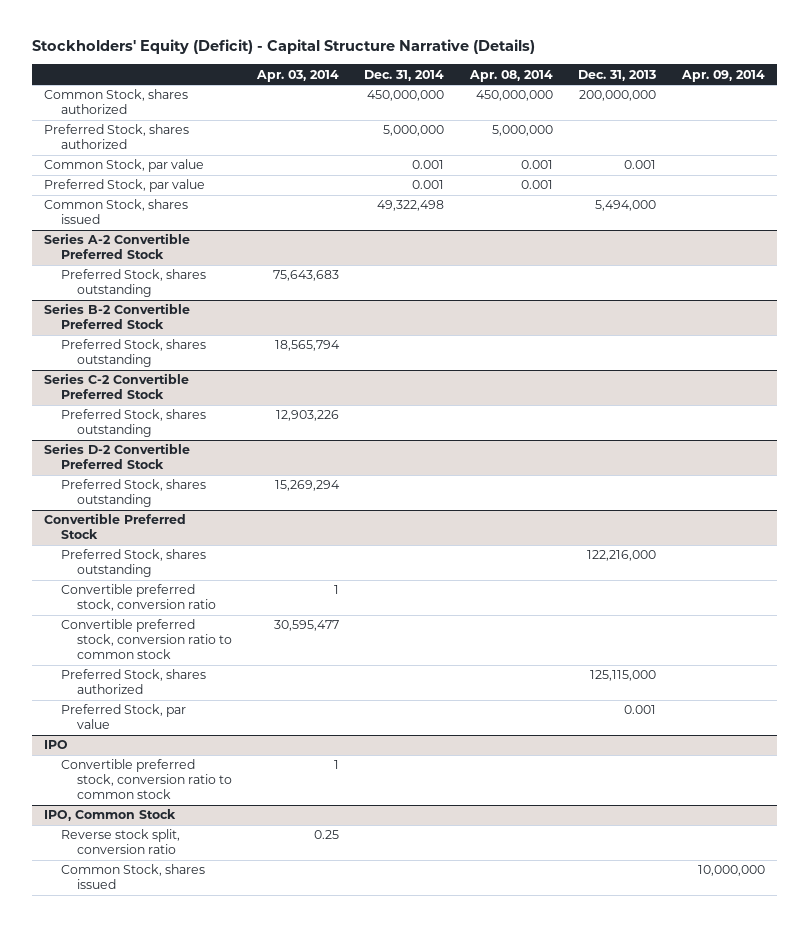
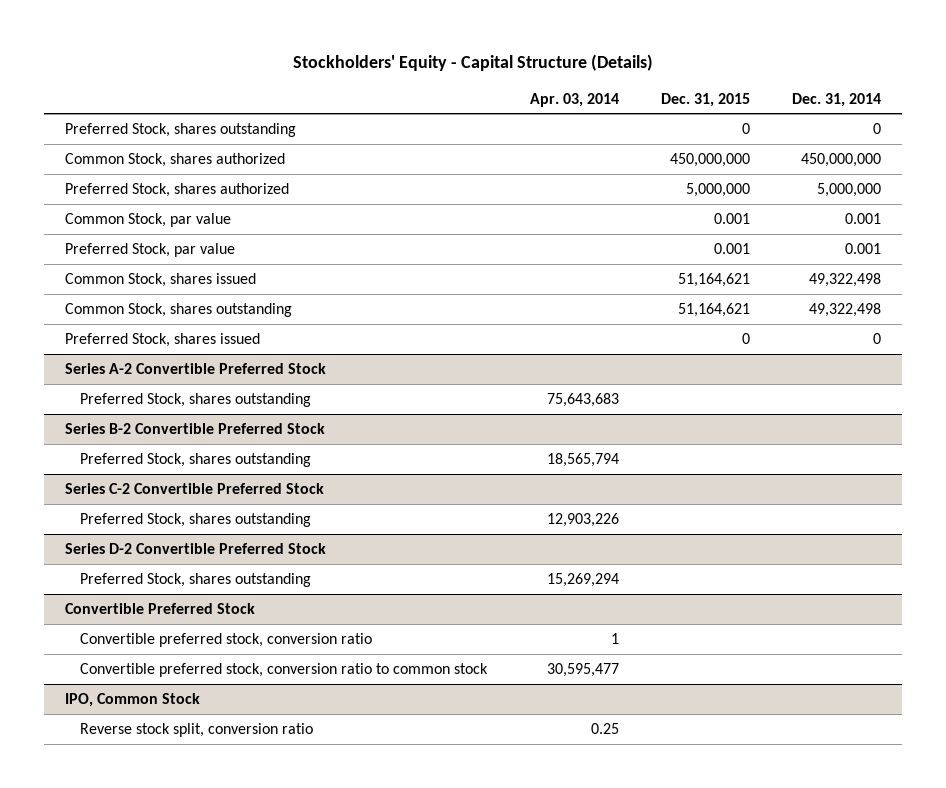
[31,39,535,55] Stockholders' Equity (Deficit) - Capital Structure Narrative (Details) -> [293,54,654,72] Stockholders' Equity - Capital Structure (Details)
[468,69,553,82] Apr. 08, 2014 -> none
[578,69,657,81] Dec. 31, 2013 -> none
[680,69,765,82] Apr. 09, 2014 -> none
none -> [660,92,750,107] Dec. 31, 2015
none -> [65,122,297,137] Preferred Stock, shares outstanding
none -> [65,302,293,317] Common Stock, shares outstanding
none -> [65,332,261,347] Preferred Stock, shares issued
[60,549,206,578] Preferred Stock, shares outstanding -> none
[60,669,206,695] Preferred Stock, shares authorized -> none
[60,704,186,730] Preferred Stock, par value -> none
[44,740,69,750] IPO -> none
[60,759,232,800] Convertible preferred stock, conversion ratio to common stock -> none
[60,864,205,890] Common Stock, shares issued -> none

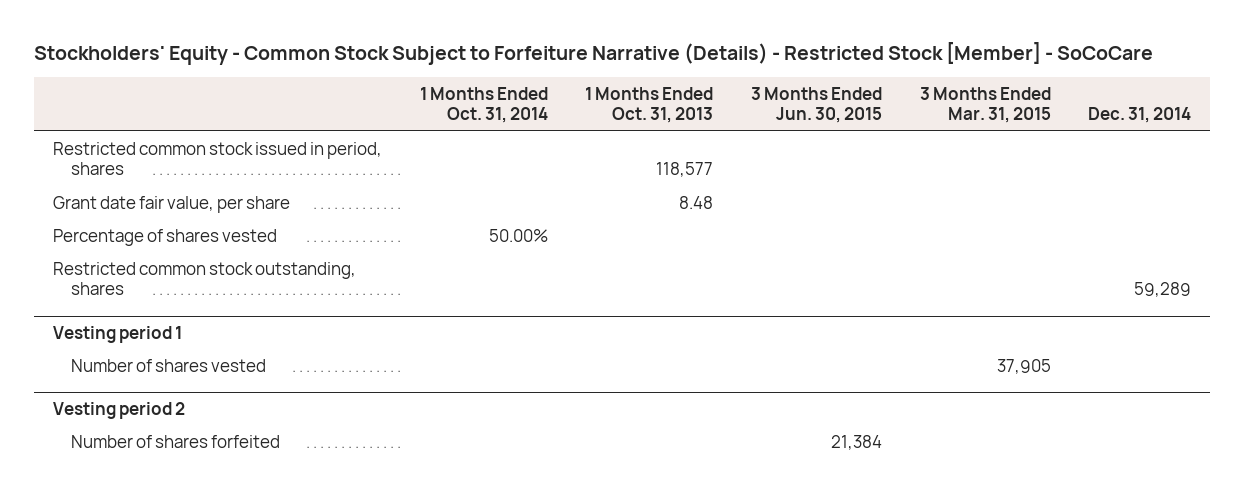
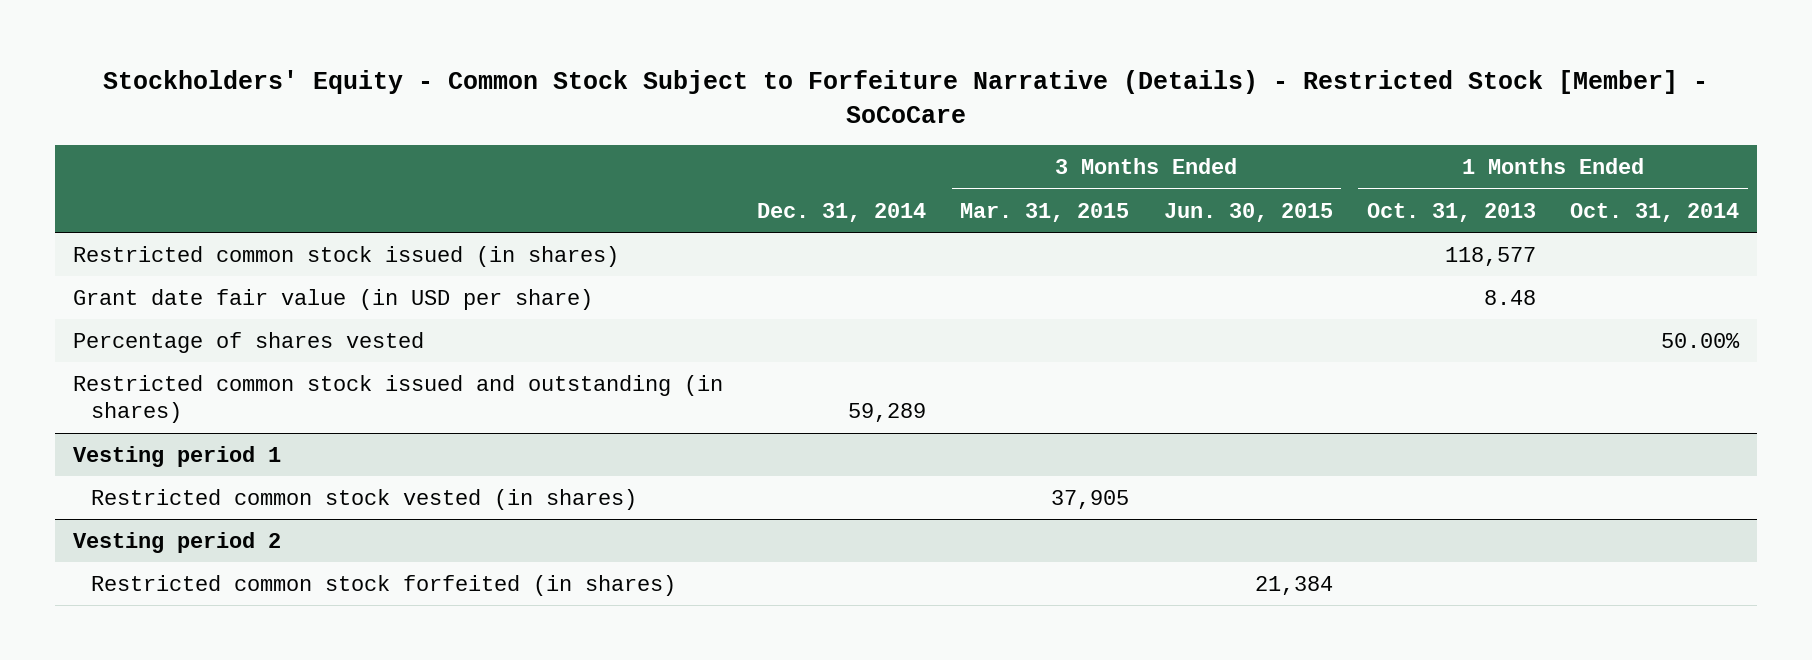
[52,141,382,176] Restricted common stock issued in period, shares -> [72,245,619,267] Restricted common stock issued (in shares)
[52,195,290,213] Grant date fair value, per share -> [72,288,593,310] Grant date fair value (in USD per share)
[52,261,356,296] Restricted common stock outstanding, shares -> [72,374,723,424] Restricted common stock issued and outstanding (in shares)
[70,358,266,372] Number of shares vested -> [90,488,637,510] Restricted common stock vested (in shares)
[70,434,280,448] Number of shares forfeited -> [90,574,676,596] Restricted common stock forfeited (in shares)

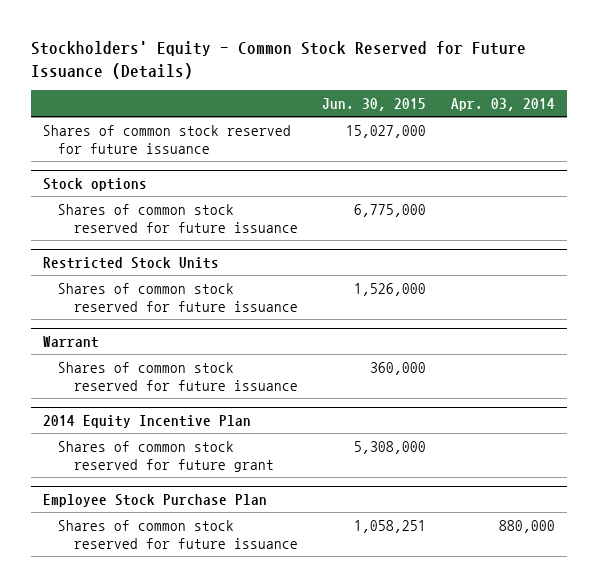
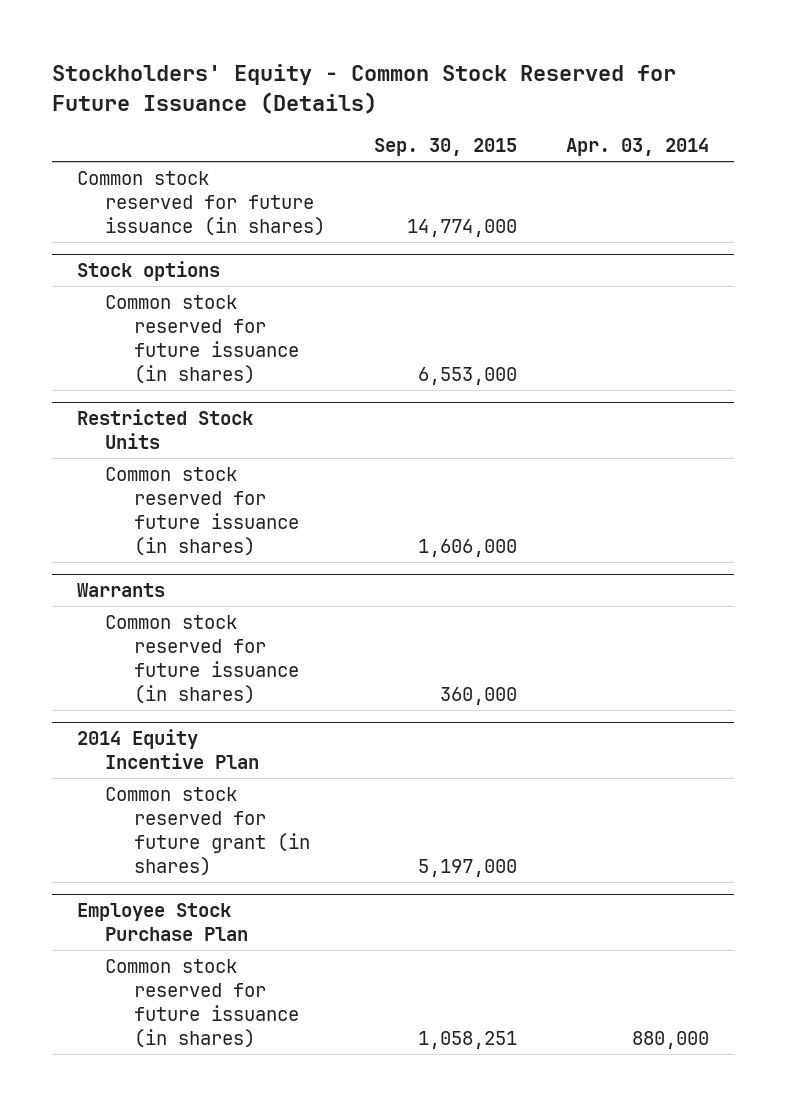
[322,97,427,111] Jun. 30, 2015 -> none
none -> [374,138,518,157] Sep. 30, 2015
[42,124,291,155] Shares of common stock reserved for future issuance -> [76,170,326,237] Common stock reserved for future issuance (in shares)
[58,203,298,234] Shares of common stock reserved for future issuance -> [105,294,299,385] Common stock reserved for future issuance (in shares)
[58,282,298,313] Shares of common stock reserved for future issuance -> [105,466,299,557] Common stock reserved for future issuance (in shares)
[42,335,99,348] Warrant -> [76,582,165,597] Warrants
[58,361,298,392] Shares of common stock reserved for future issuance -> [105,614,299,705] Common stock reserved for future issuance (in shares)
[58,440,274,473] Shares of common stock reserved for future grant -> [105,786,310,877] Common stock reserved for future grant (in shares)
[58,519,298,550] Shares of common stock reserved for future issuance -> [105,958,299,1049] Common stock reserved for future issuance (in shares)

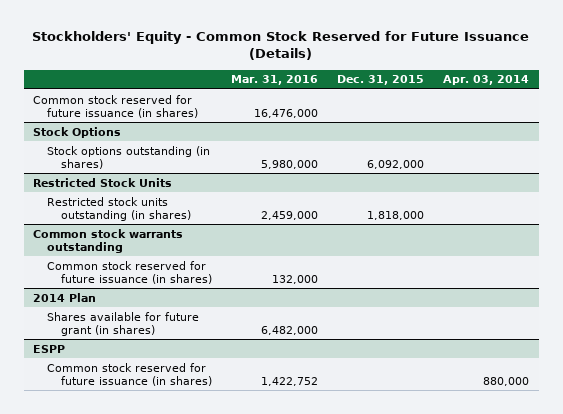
[374,138,518,157] Sep. 30, 2015 -> none
none -> [230,75,318,86] Mar. 31, 2016
none -> [337,75,425,86] Dec. 31, 2015
[105,294,299,385] Common stock reserved for future issuance (in shares) -> none
[76,260,220,281] Stock options -> [33,126,122,138] Stock Options
none -> [47,145,211,169] Stock options outstanding (in shares)
[105,466,299,557] Common stock reserved for future issuance (in shares) -> none
none -> [47,196,191,221] Restricted stock units outstanding (in shares)
[76,582,165,597] Warrants -> [33,228,184,253] Common stock warrants outstanding
[76,728,260,770] 2014 Equity Incentive Plan -> [33,292,97,302] 2014 Plan
[105,786,310,877] Common stock reserved for future grant (in shares) -> [47,311,200,336] Shares available for future grant (in shares)
[76,902,249,942] Employee Stock Purchase Plan -> [33,344,66,353] ESPP

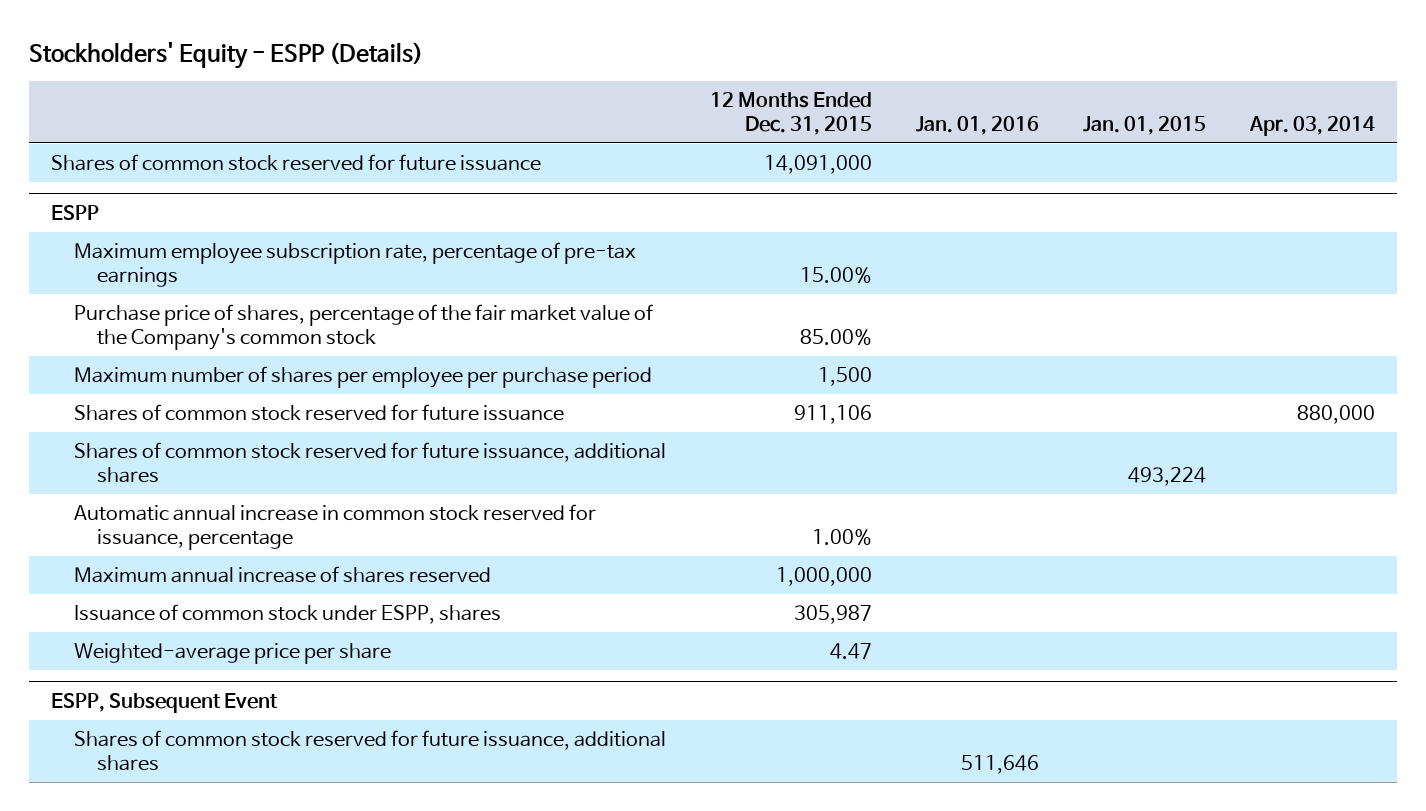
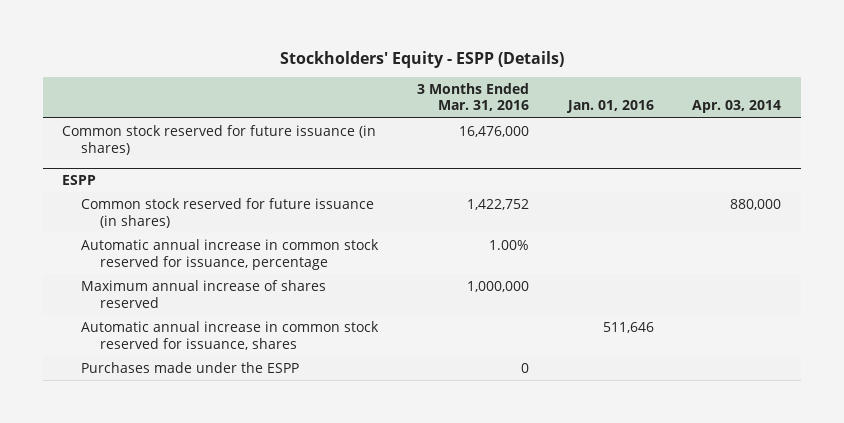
[710,92,873,135] 12 Months Ended Dec. 31, 2015 -> none
[1082,115,1206,135] Jan. 01, 2015 -> none
none -> [416,82,529,112] 3 Months Ended Mar. 31, 2016
[51,154,542,172] Shares of common stock reserved for future issuance -> [62,124,377,155] Common stock reserved for future issuance (in shares)
[74,242,637,287] Maximum employee subscription rate, percentage of pre-tax earnings -> none
[74,304,654,350] Purchase price of shares, percentage of the fair market value of the Company's common stock -> none
[74,366,653,389] Maximum number of shares per employee per purchase period -> none
[74,442,667,483] Shares of common stock reserved for future issuance, additional shares -> none
[74,404,565,422] Shares of common stock reserved for future issuance -> [81,197,375,228] Common stock reserved for future issuance (in shares)
[74,643,392,665] Weighted-average price per share -> none
[51,693,279,714] ESPP, Subsequent Event -> none
[74,730,667,771] Shares of common stock reserved for future issuance, additional shares -> none
none -> [81,320,380,350] Automatic annual increase in common stock reserved for issuance, shares
[74,604,502,625] Issuance of common stock under ESPP, shares -> [81,361,300,373] Purchases made under the ESPP

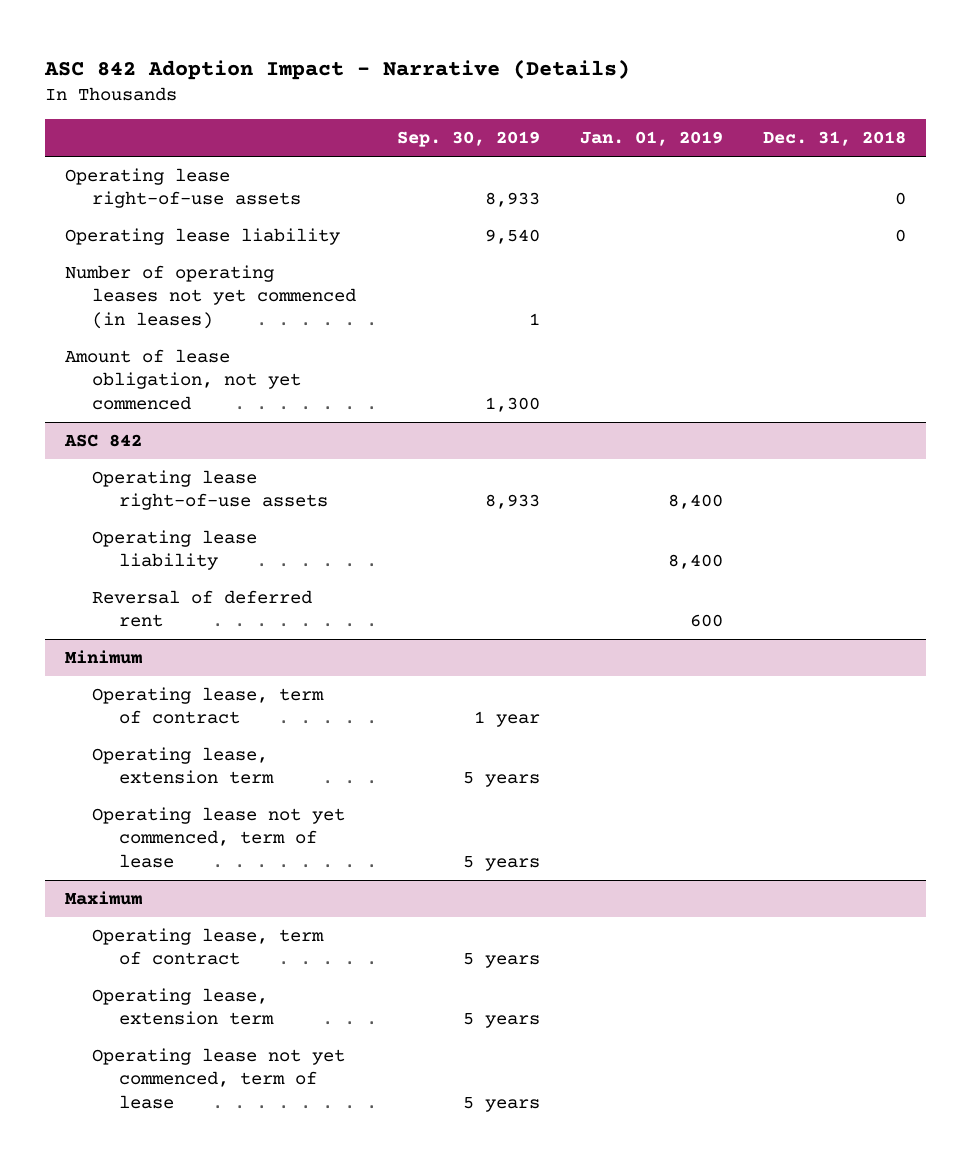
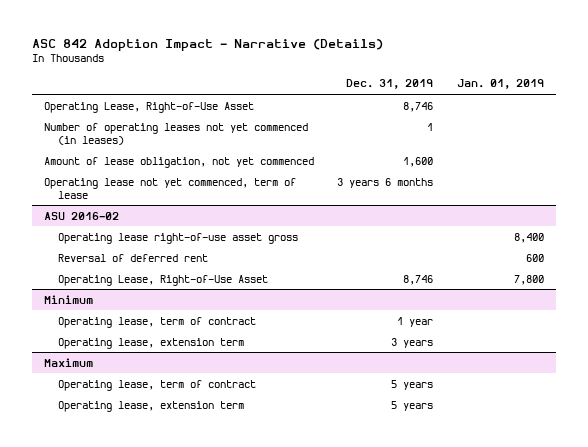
[396,131,540,148] Sep. 30, 2019 -> none
[763,131,907,147] Dec. 31, 2018 -> none
none -> [346,79,434,90] Dec. 31, 2019
[65,227,341,245] Operating lease liability -> none
[65,167,302,209] Operating lease right-of-use assets -> [43,101,254,113] Operating Lease, Right-of-Use Asset
[92,529,258,571] Operating lease liability -> none
none -> [43,177,296,199] Operating lease not yet commenced, term of lease
[64,433,143,447] ASC 842 -> [43,211,119,220] ASU 2016-02
[92,469,329,511] Operating lease right-of-use assets -> [57,232,298,244] Operating lease right-of-use asset gross
none -> [57,274,268,286] Operating Lease, Right-of-Use Asset
[92,806,346,868] Operating lease not yet commenced, term of lease -> none
[92,1047,346,1109] Operating lease not yet commenced, term of lease -> none

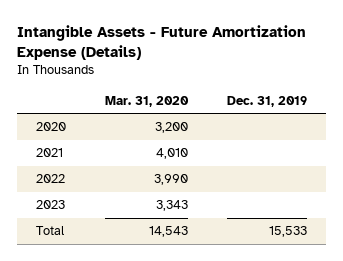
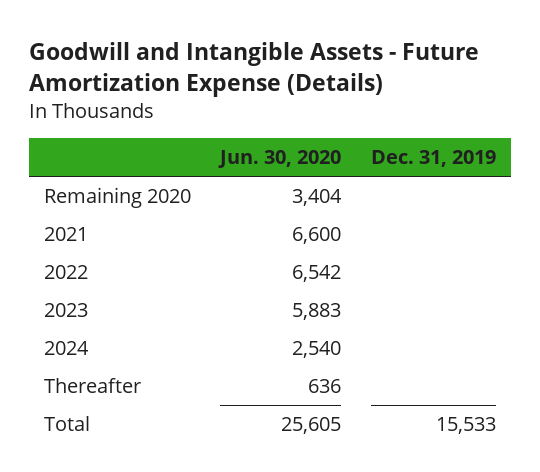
[16,24,306,60] Intangible Assets - Future Amortization Expense (Details) -> [28,41,479,98] Goodwill and Intangible Assets - Future Amortization Expense (Details)
[104,95,189,107] Mar. 31, 2020 -> none
none -> [218,150,342,169] Jun. 30, 2020
[36,122,67,132] 2020 -> [43,187,191,209] Remaining 2020
none -> [43,341,89,356] 2024
none -> [43,378,141,394] Thereafter

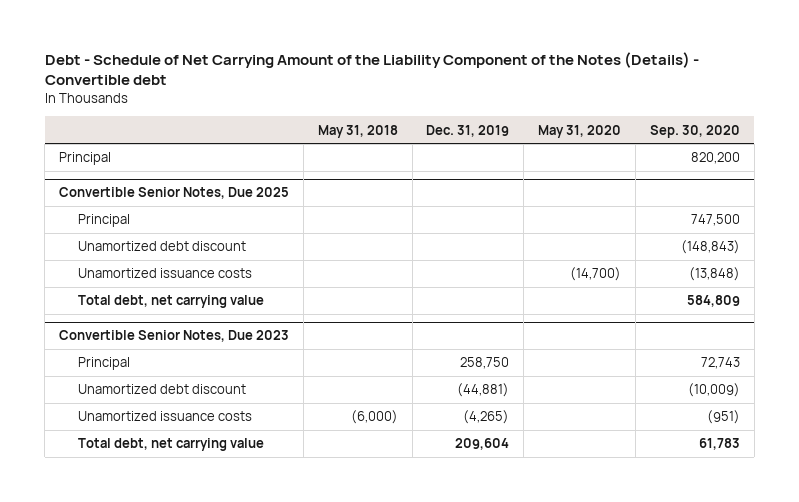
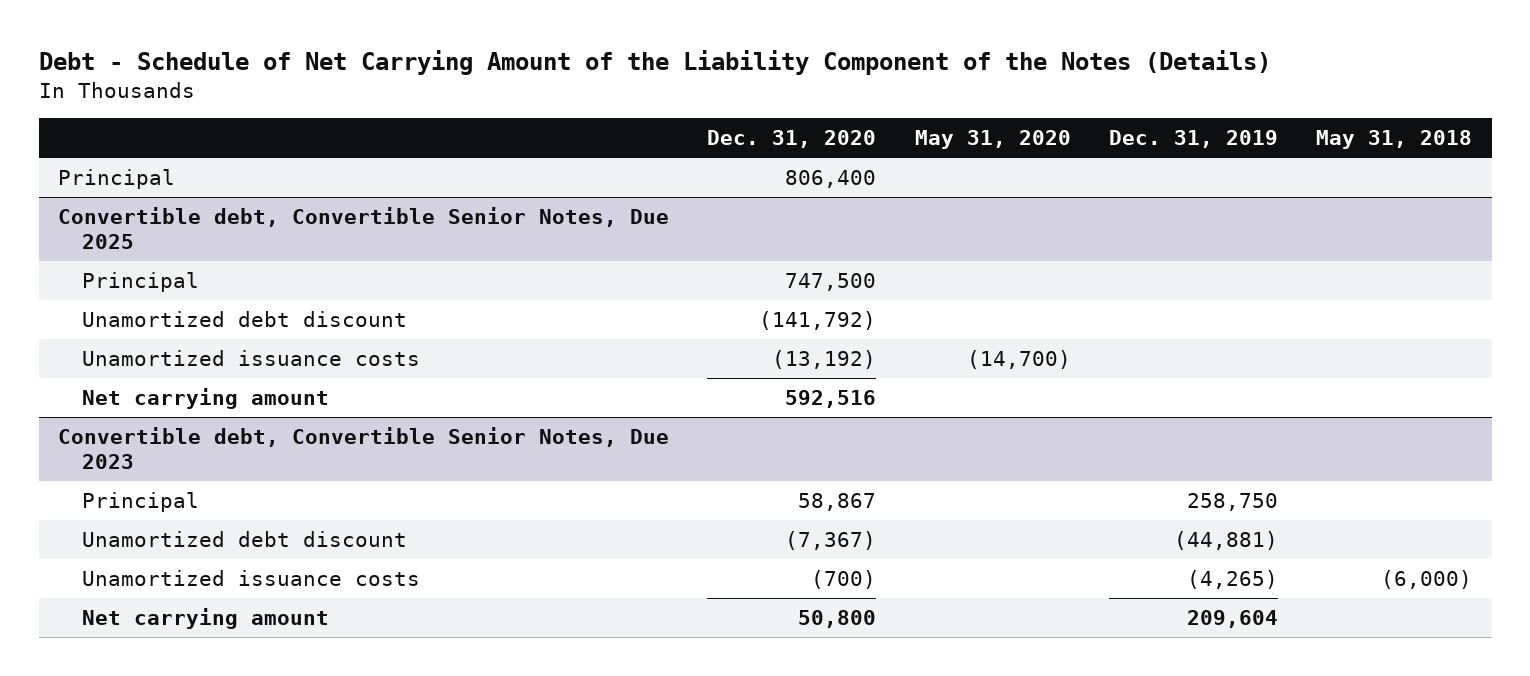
[44,52,699,86] Debt - Schedule of Net Carrying Amount of the Liability Component of the Notes (Details) - Convertible debt -> [38,50,1271,76] Debt - Schedule of Net Carrying Amount of the Liability Component of the Notes (Details)
[649,124,740,138] Sep. 30, 2020 -> none
none -> [707,130,877,149] Dec. 31, 2020
[59,187,290,200] Convertible Senior Notes, Due 2025 -> [57,206,669,250] Convertible debt, Convertible Senior Notes, Due 2025
[77,295,264,309] Total debt, net carrying value -> [82,387,330,409] Net carrying amount
[59,330,290,343] Convertible Senior Notes, Due 2023 -> [57,426,669,470] Convertible debt, Convertible Senior Notes, Due 2023
[77,438,264,452] Total debt, net carrying value -> [82,607,330,629] Net carrying amount

